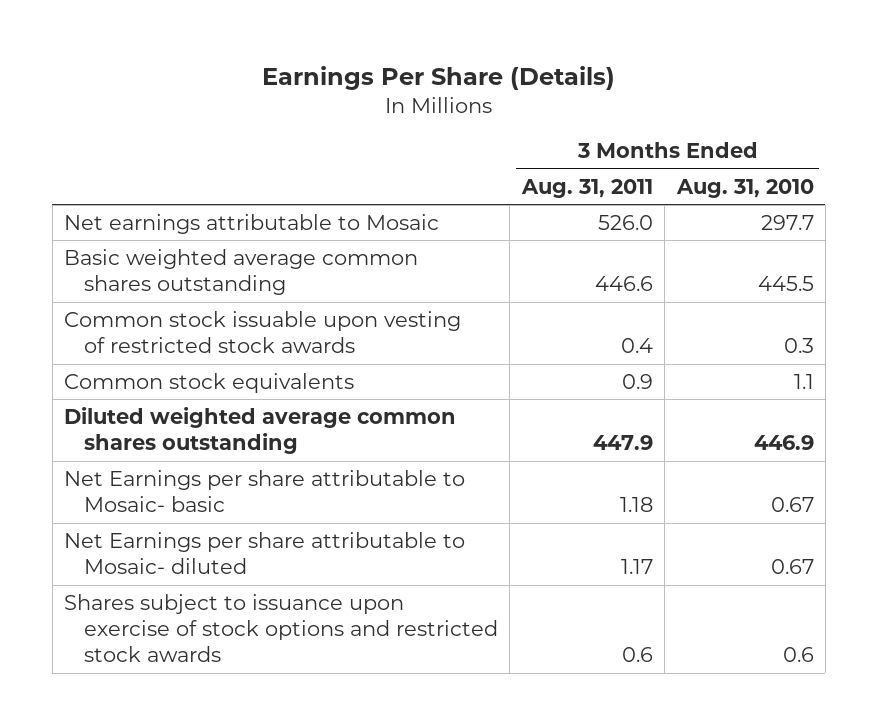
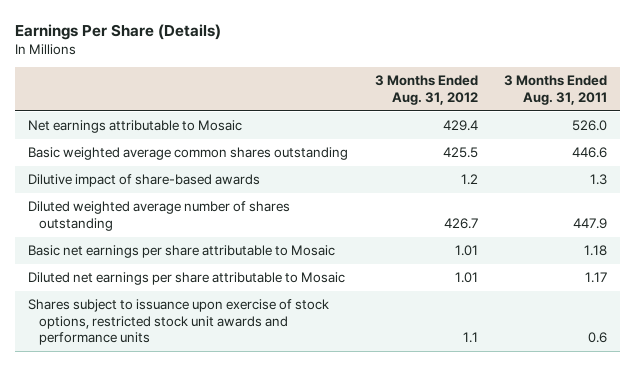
[675,178,814,198] Aug. 31, 2010 -> none
none -> [374,75,478,106] 3 Months Ended Aug. 31, 2012
[64,310,462,354] Common stock issuable upon vesting of restricted stock awards -> none
[64,372,355,393] Common stock equivalents -> none
none -> [28,174,261,188] Dilutive impact of share-based awards
[64,406,457,455] Diluted weighted average common shares outstanding -> [28,201,291,231] Diluted weighted average number of shares outstanding
[64,469,466,513] Net Earnings per share attributable to Mosaic- basic -> [28,245,336,259] Basic net earnings per share attributable to Mosaic
[64,531,466,575] Net Earnings per share attributable to Mosaic- diluted -> [28,272,346,286] Diluted net earnings per share attributable to Mosaic
[64,593,499,663] Shares subject to issuance upon exercise of stock options and restricted stock awards -> [28,299,330,346] Shares subject to issuance upon exercise of stock options, restricted stock unit awards and performance units

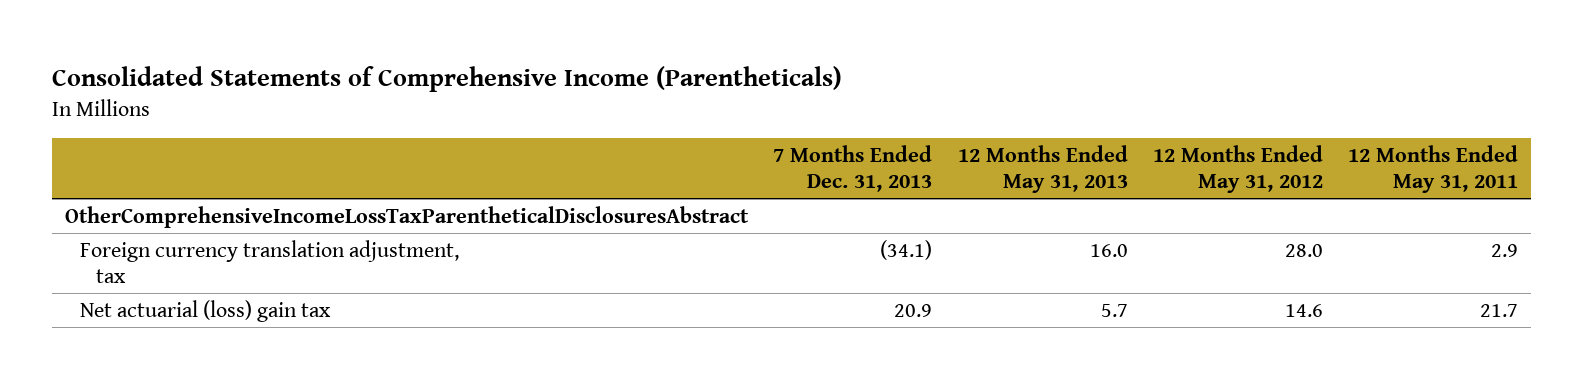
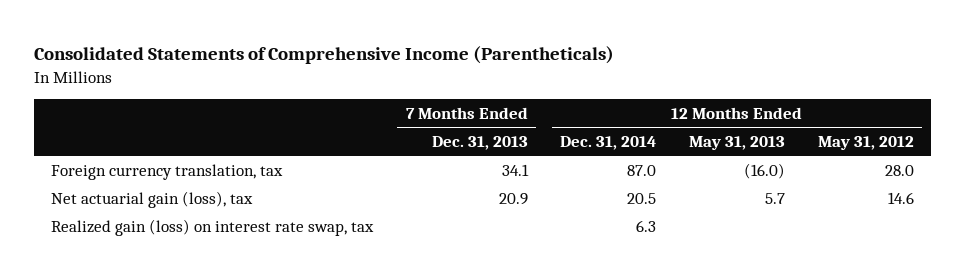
[1348,145,1519,194] 12 Months Ended May 31, 2011 -> none
none -> [560,136,657,151] Dec. 31, 2014
[64,205,749,228] OtherComprehensiveIncomeLossTaxParentheticalDisclosuresAbstract -> none
[80,239,460,283] Foreign currency translation adjustment, tax -> [50,163,283,180] Foreign currency translation, tax
[880,239,933,260] (34.1) -> [501,163,529,176] 34.1
[1089,243,1128,257] 16.0 -> [744,162,786,179] (16.0)
[80,299,332,322] Net actuarial (loss) gain tax -> [50,190,253,208] Net actuarial gain (loss), tax
none -> [50,218,374,236] Realized gain (loss) on interest rate swap, tax

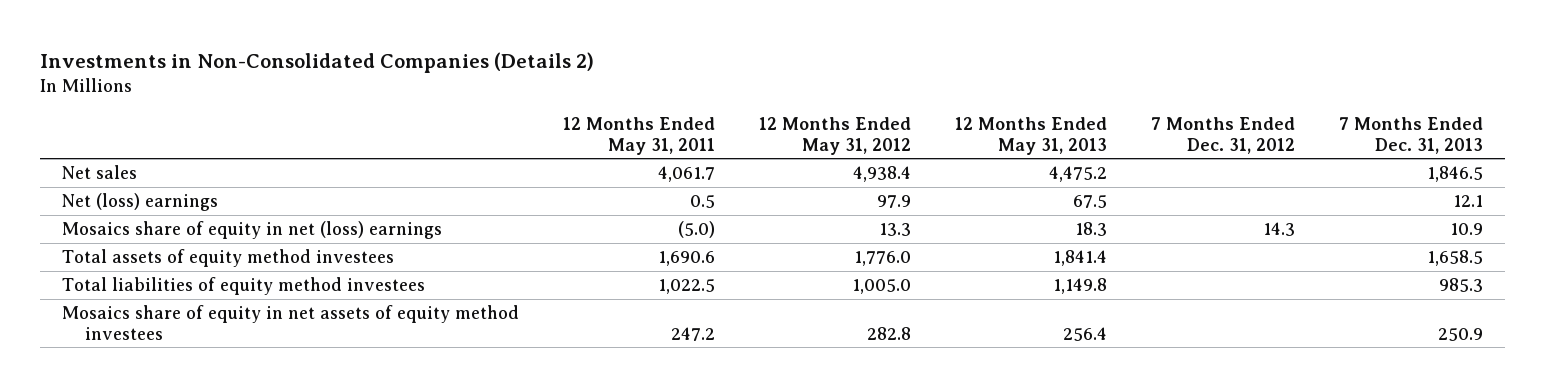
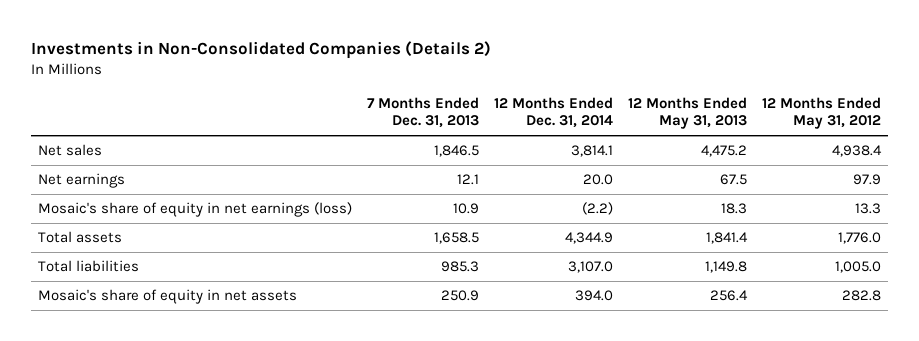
[563,117,716,155] 12 Months Ended May 31, 2011 -> none
[1151,117,1296,154] 7 Months Ended Dec. 31, 2012 -> none
none -> [494,96,614,129] 12 Months Ended Dec. 31, 2014
[62,192,219,211] Net (loss) earnings -> [38,173,126,189] Net earnings
[62,220,443,239] Mosaics share of equity in net (loss) earnings -> [38,202,353,218] Mosaic's share of equity in net earnings (loss)
[62,248,395,267] Total assets of equity method investees -> [38,231,123,244] Total assets
[62,276,426,295] Total liabilities of equity method investees -> [38,260,140,273] Total liabilities
[62,304,520,340] Mosaics share of equity in net assets of equity method investees -> [38,289,298,305] Mosaic's share of equity in net assets

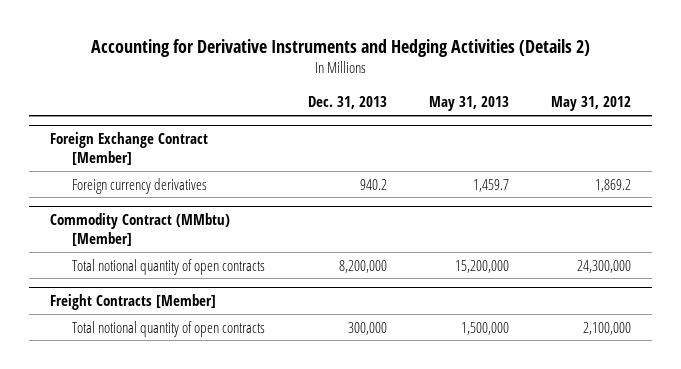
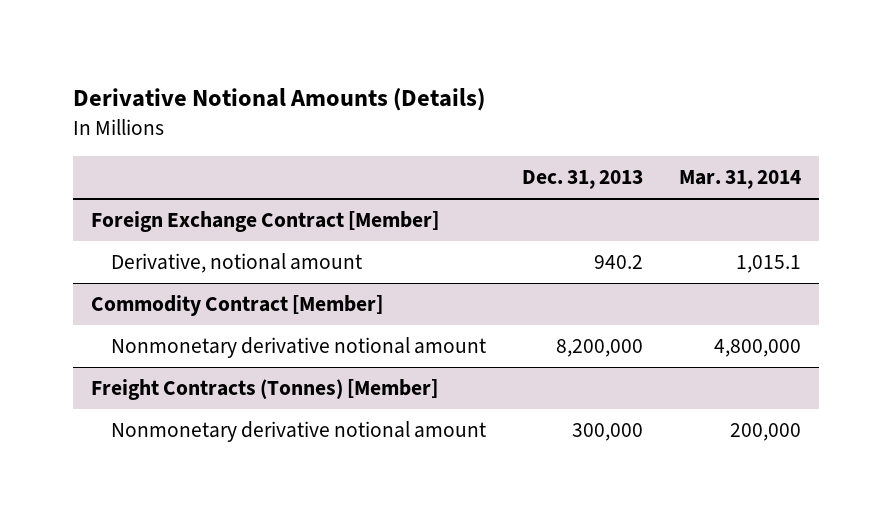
[90,38,590,57] Accounting for Derivative Instruments and Hedging Activities (Details 2) -> [73,88,486,112] Derivative Notional Amounts (Details)
[428,96,509,112] May 31, 2013 -> none
[550,96,631,112] May 31, 2012 -> none
none -> [679,170,802,190] Mar. 31, 2014
[72,177,208,194] Foreign currency derivatives -> [110,252,362,273] Derivative, notional amount
[50,213,231,247] Commodity Contract (MMbtu) [Member] -> [91,294,384,316] Commodity Contract [Member]
[72,258,266,275] Total notional quantity of open contracts -> [110,336,486,358] Nonmonetary derivative notional amount
[50,294,217,311] Freight Contracts [Member] -> [91,378,439,400] Freight Contracts (Tonnes) [Member]
[72,320,266,337] Total notional quantity of open contracts -> [110,420,486,442] Nonmonetary derivative notional amount

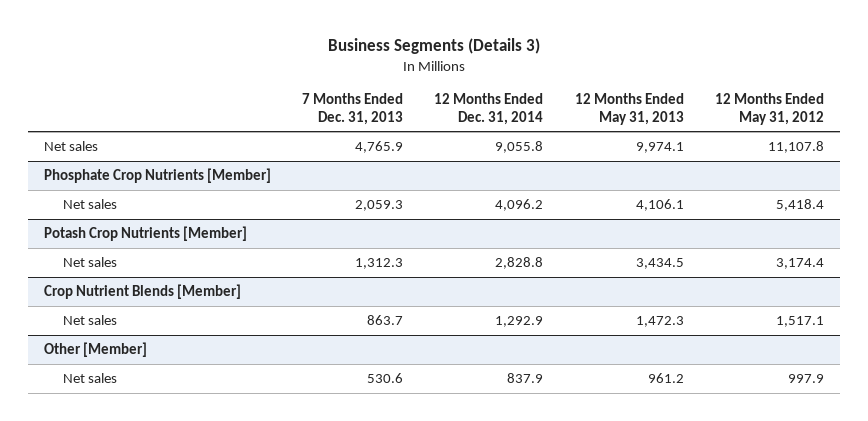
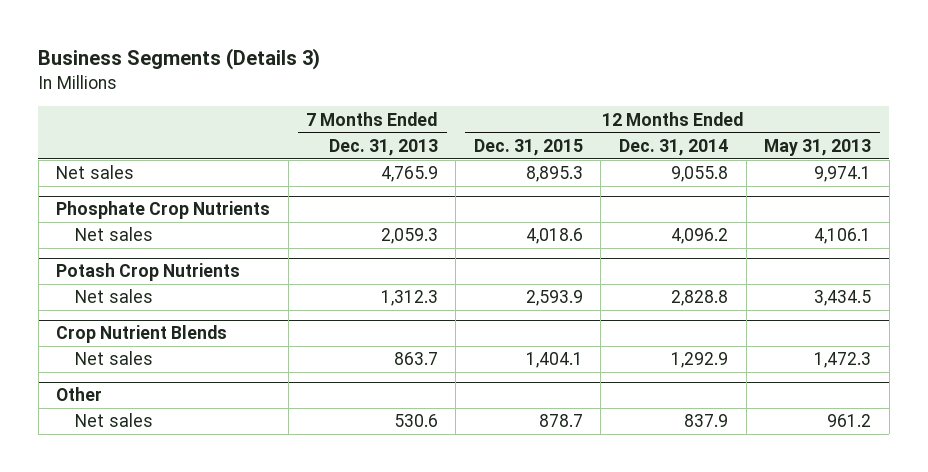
[715,93,825,125] 12 Months Ended May 31, 2012 -> none
none -> [473,139,583,157] Dec. 31, 2015
[43,168,271,184] Phosphate Crop Nutrients [Member] -> [56,201,271,220] Phosphate Crop Nutrients
[43,226,247,242] Potash Crop Nutrients [Member] -> [56,263,241,282] Potash Crop Nutrients
[43,284,241,300] Crop Nutrient Blends [Member] -> [56,325,228,344] Crop Nutrient Blends
[43,342,147,358] Other [Member] -> [56,387,103,402] Other

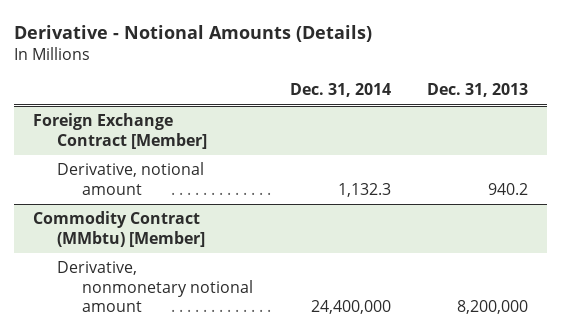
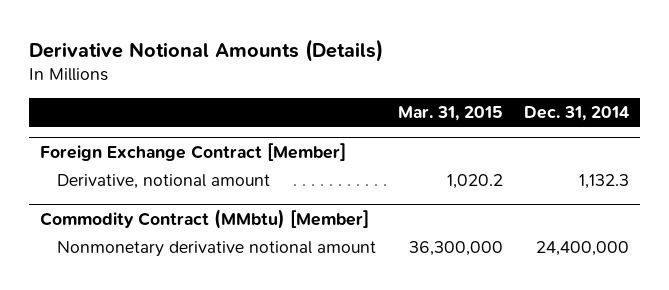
[14,24,373,42] Derivative - Notional Amounts (Details) -> [29,38,384,62] Derivative Notional Amounts (Details)
[427,83,529,98] Dec. 31, 2013 -> none
none -> [397,106,503,122] Mar. 31, 2015
[57,261,253,313] Derivative, nonmonetary notional amount -> [57,241,377,258] Nonmonetary derivative notional amount

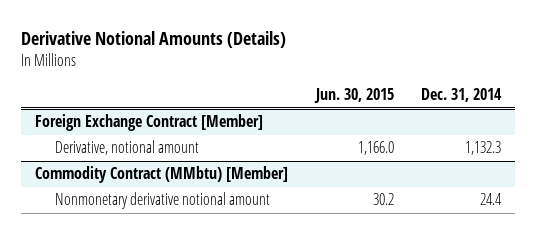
[397,106,503,122] Mar. 31, 2015 -> none
none -> [313,88,394,104] Jun. 30, 2015
[536,241,630,257] 24,400,000 -> [480,193,503,206] 24.4

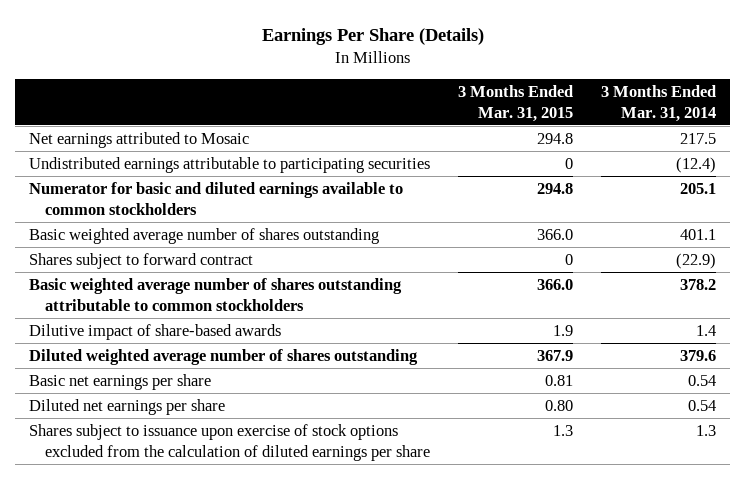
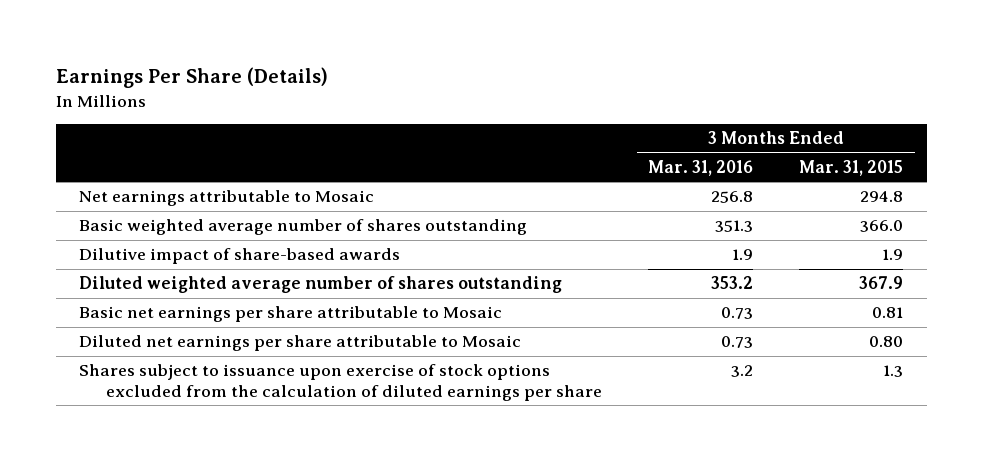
[601,84,717,122] 3 Months Ended Mar. 31, 2014 -> none
none -> [648,160,754,177] Mar. 31, 2016
[29,156,431,173] Undistributed earnings attributable to participating securities -> none
[29,181,404,215] Numerator for basic and diluted earnings available to common stockholders -> none
[29,131,250,148] Net earnings attributed to Mosaic -> [78,190,374,207] Net earnings attributable to Mosaic
[29,252,254,269] Shares subject to forward contract -> none
[29,277,403,311] Basic weighted average number of shares outstanding attributable to common stockholders -> none
[29,373,212,390] Basic net earnings per share -> [78,306,502,323] Basic net earnings per share attributable to Mosaic
[29,398,226,415] Diluted net earnings per share -> [78,335,521,352] Diluted net earnings per share attributable to Mosaic

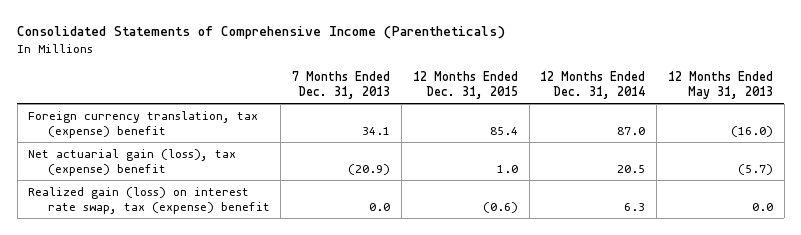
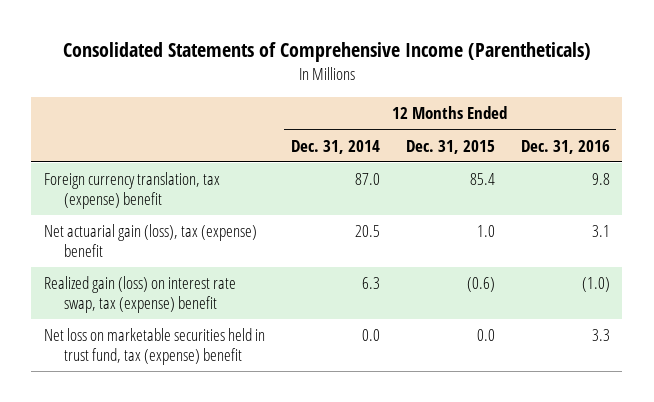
[292,70,391,99] 7 Months Ended Dec. 31, 2013 -> none
[667,70,773,99] 12 Months Ended May 31, 2013 -> none
none -> [520,139,610,154] Dec. 31, 2016
none -> [43,328,265,365] Net loss on marketable securities held in trust fund, tax (expense) benefit

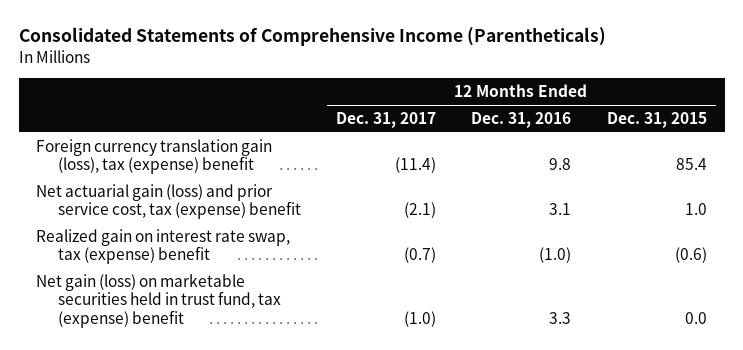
[290,139,380,154] Dec. 31, 2014 -> none
none -> [336,112,437,129] Dec. 31, 2017
[43,172,220,209] Foreign currency translation, tax (expense) benefit -> [36,138,273,175] Foreign currency translation gain (loss), tax (expense) benefit
[43,224,257,257] Net actuarial gain (loss), tax (expense) benefit -> [36,183,301,220] Net actuarial gain (loss) and prior service cost, tax (expense) benefit
[43,276,236,313] Realized gain (loss) on interest rate swap, tax (expense) benefit -> [36,228,291,265] Realized gain on interest rate swap, tax (expense) benefit
[43,328,265,365] Net loss on marketable securities held in trust fund, tax (expense) benefit -> [36,273,281,328] Net gain (loss) on marketable securities held in trust fund, tax (expense) benefit

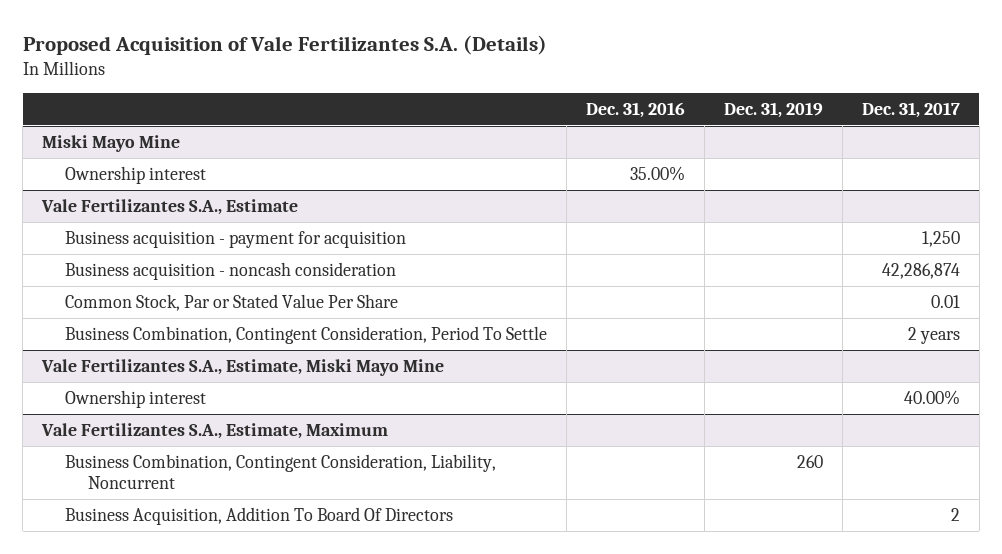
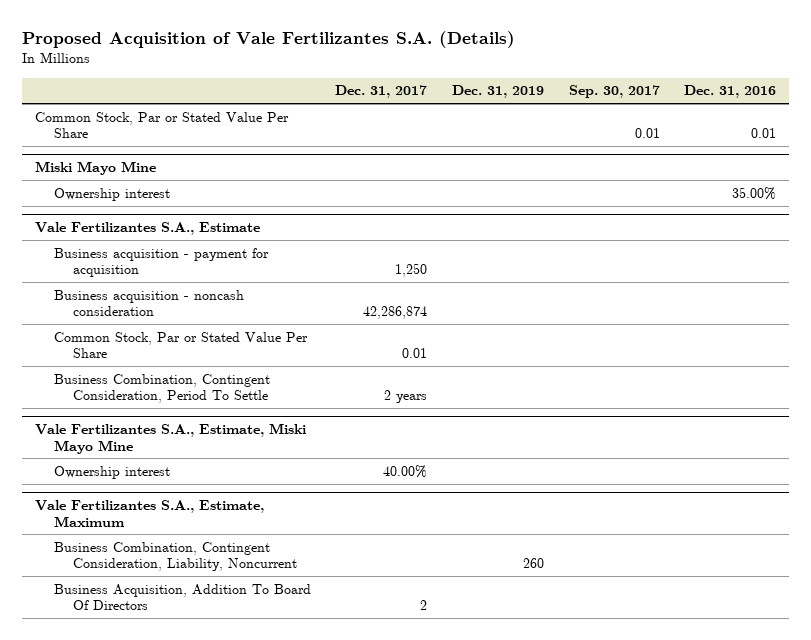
none -> [568,85,660,99] Sep. 30, 2017
none -> [34,111,289,139] Common Stock, Par or Stated Value Per Share

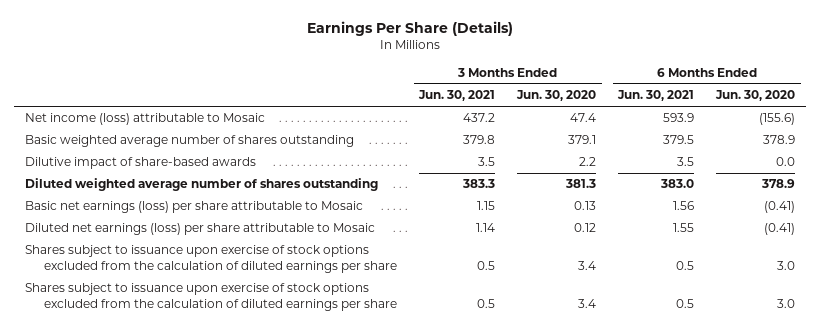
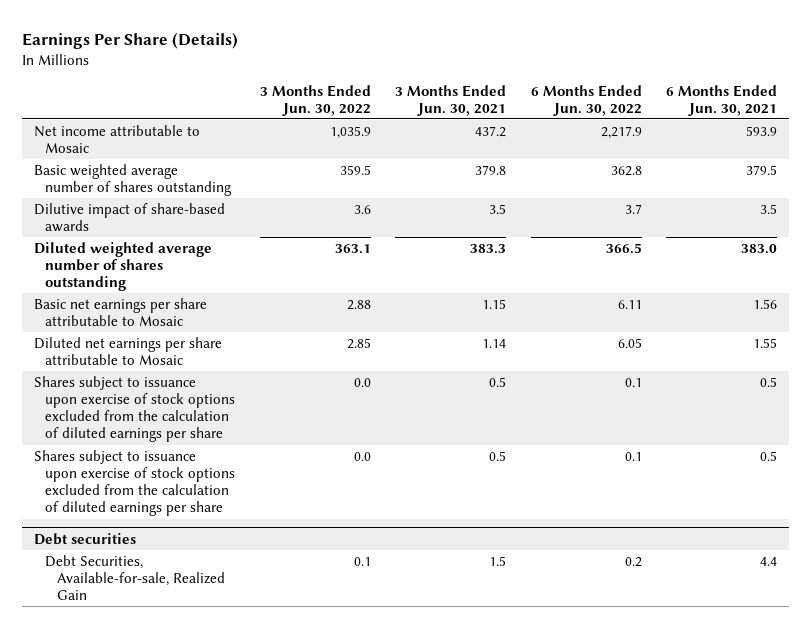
[516,90,597,102] Jun. 30, 2020 -> none
[715,90,796,102] Jun. 30, 2020 -> none
none -> [259,84,371,116] 3 Months Ended Jun. 30, 2022
none -> [530,84,642,116] 6 Months Ended Jun. 30, 2022
[24,113,265,126] Net income (loss) attributable to Mosaic -> [33,124,200,154] Net income attributable to Mosaic
[24,201,363,214] Basic net earnings (loss) per share attributable to Mosaic -> [33,297,207,327] Basic net earnings per share attributable to Mosaic
[24,223,375,236] Diluted net earnings (loss) per share attributable to Mosaic -> [33,336,222,366] Diluted net earnings per share attributable to Mosaic
none -> [33,532,136,545] Debt securities
none -> [45,554,226,601] Debt Securities, Available-for-sale, Realized Gain

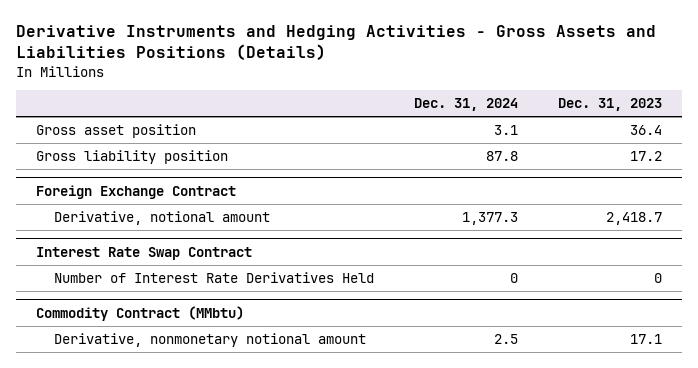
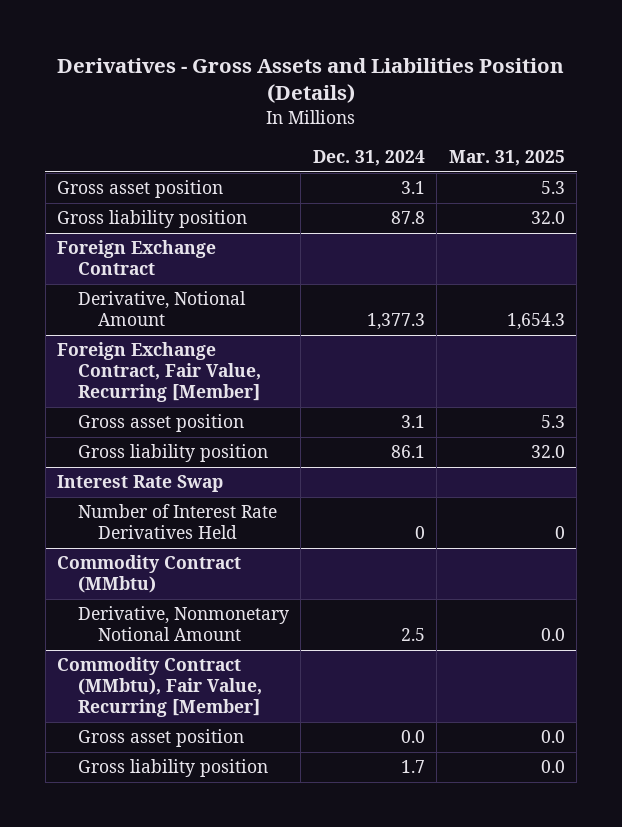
[15,25,656,61] Derivative Instruments and Hedging Activities - Gross Assets and Liabilities Positions (Details) -> [57,57,565,104] Derivatives - Gross Assets and Liabilities Position (Details)
[557,98,662,112] Dec. 31, 2023 -> none
none -> [448,150,565,167] Mar. 31, 2025
[53,211,270,226] Derivative, notional amount -> [77,291,246,327] Derivative, Notional Amount
none -> [57,342,261,403] Foreign Exchange Contract, Fair Value, Recurring [Member]
none -> [77,414,244,433] Gross asset position
none -> [77,444,268,463] Gross liability position
[35,246,252,260] Interest Rate Swap Contract -> [57,475,224,493] Interest Rate Swap
[53,333,366,348] Derivative, nonmonetary notional amount -> [77,606,289,642] Derivative, Nonmonetary Notional Amount
none -> [57,657,262,718] Commodity Contract (MMbtu), Fair Value, Recurring [Member]
none -> [77,729,244,748] Gross asset position
none -> [77,759,268,778] Gross liability position

